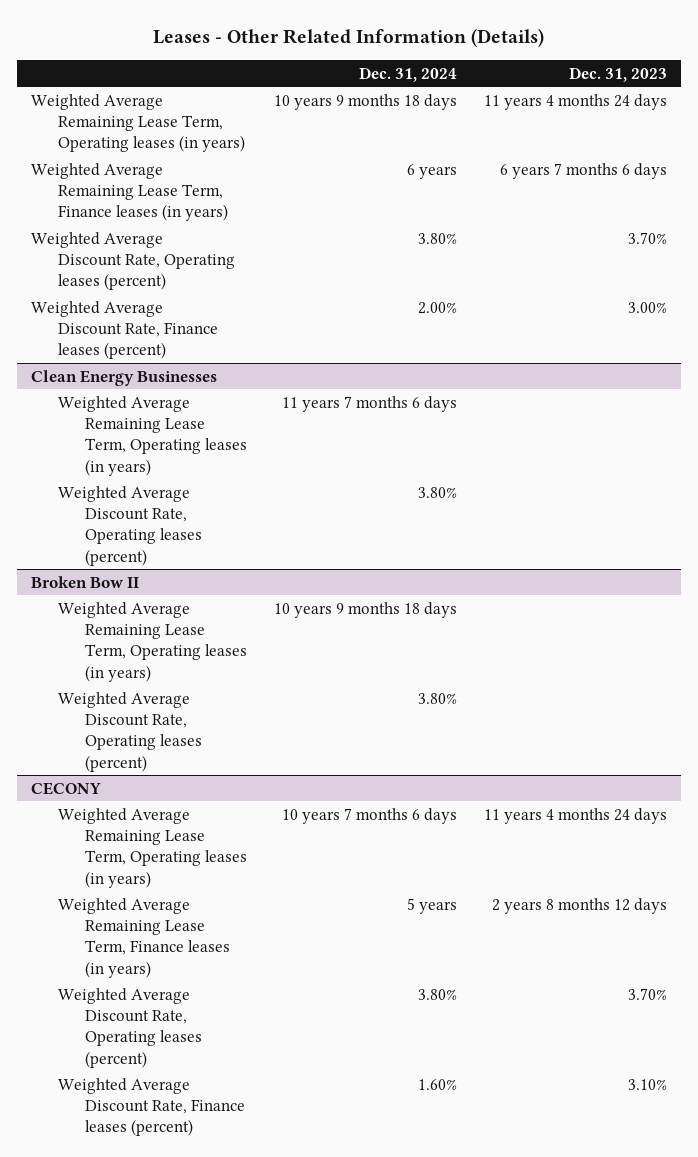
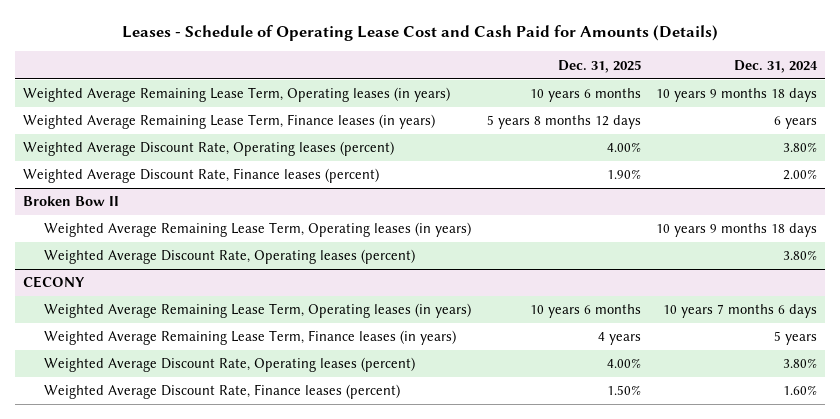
[153,28,545,48] Leases - Other Related Information (Details) -> [122,25,719,42] Leases - Schedule of Operating Lease Cost and Cash Paid for Amounts (Details)
[569,66,668,82] Dec. 31, 2023 -> none
none -> [557,59,641,73] Dec. 31, 2025
[31,369,218,386] Clean Energy Businesses -> none
[57,395,247,476] Weighted Average Remaining Lease Term, Operating leases (in years) -> none
[57,485,202,566] Weighted Average Discount Rate, Operating leases (percent) -> none

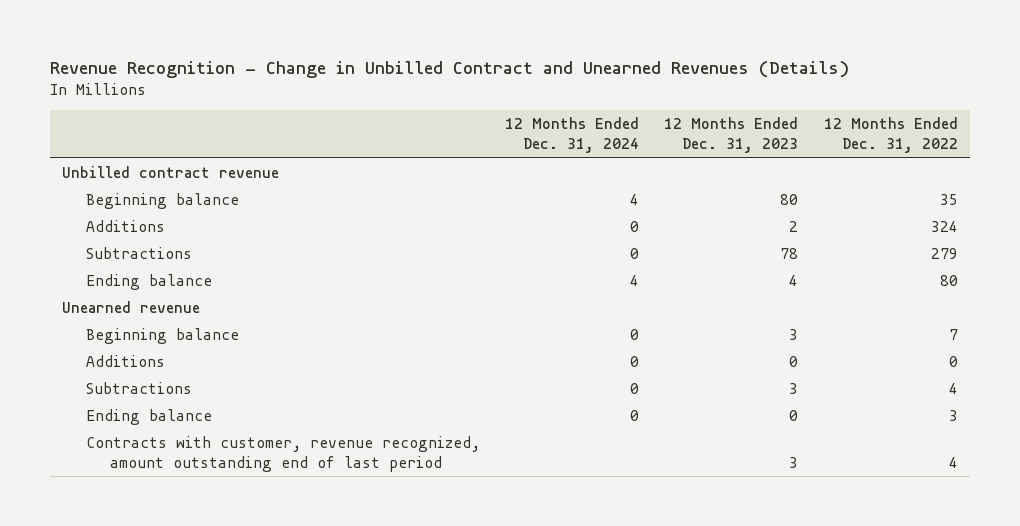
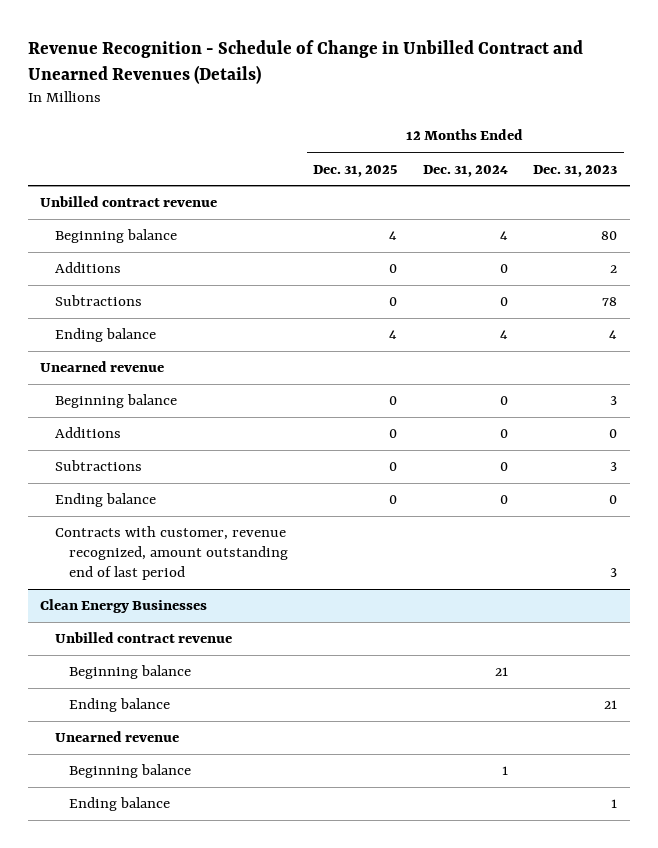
[49,60,849,78] Revenue Recognition - Change in Unbilled Contract and Unearned Revenues (Details) -> [27,39,583,84] Revenue Recognition - Schedule of Change in Unbilled Contract and Unearned Revenues (Details)
[823,117,958,154] 12 Months Ended Dec. 31, 2022 -> none
none -> [313,164,398,177] Dec. 31, 2025
none -> [40,599,208,614] Clean Energy Businesses
none -> [54,632,232,644] Unbilled contract revenue
none -> [68,665,191,680] Beginning balance
none -> [68,698,170,713] Ending balance
none -> [54,731,179,743] Unearned revenue
none -> [68,764,191,779] Beginning balance
none -> [68,797,170,812] Ending balance

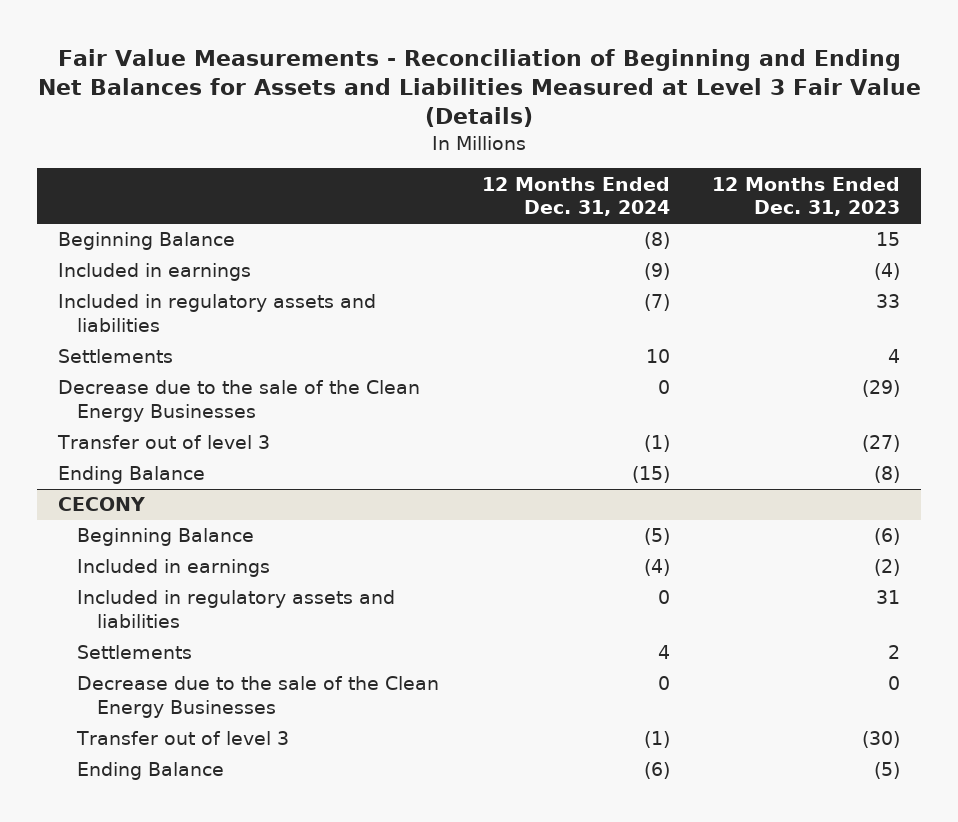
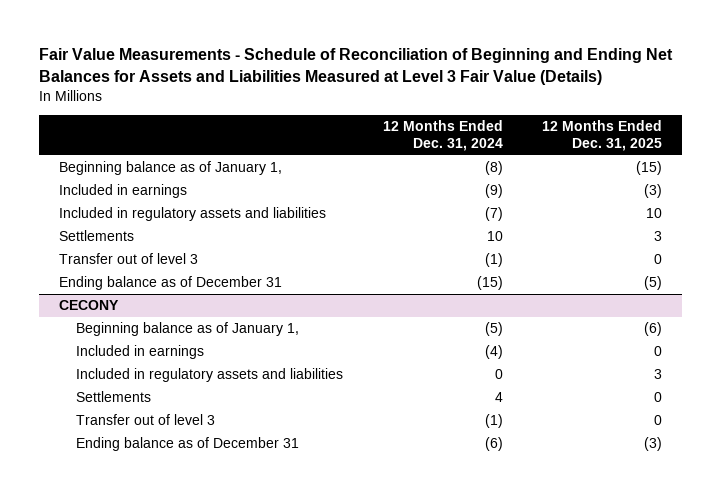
[37,49,921,128] Fair Value Measurements - Reconciliation of Beginning and Ending Net Balances for Assets and Liabilities Measured at Level 3 Fair Value (Details) -> [38,48,673,85] Fair Value Measurements - Schedule of Reconciliation of Beginning and Ending Net Balances for Assets and Liabilities Measured at Level 3 Fair Value (Details)
[711,176,900,217] 12 Months Ended Dec. 31, 2023 -> none
none -> [542,119,663,152] 12 Months Ended Dec. 31, 2025
[58,232,236,251] Beginning Balance -> [58,161,282,176] Beginning balance as of January 1,
[58,380,421,422] Decrease due to the sale of the Clean Energy Businesses -> none
[58,466,206,485] Ending Balance -> [58,276,282,291] Ending balance as of December 31
[77,528,255,547] Beginning Balance -> [75,322,299,337] Beginning balance as of January 1,
[77,676,440,718] Decrease due to the sale of the Clean Energy Businesses -> none
[77,762,225,781] Ending Balance -> [75,437,299,452] Ending balance as of December 31

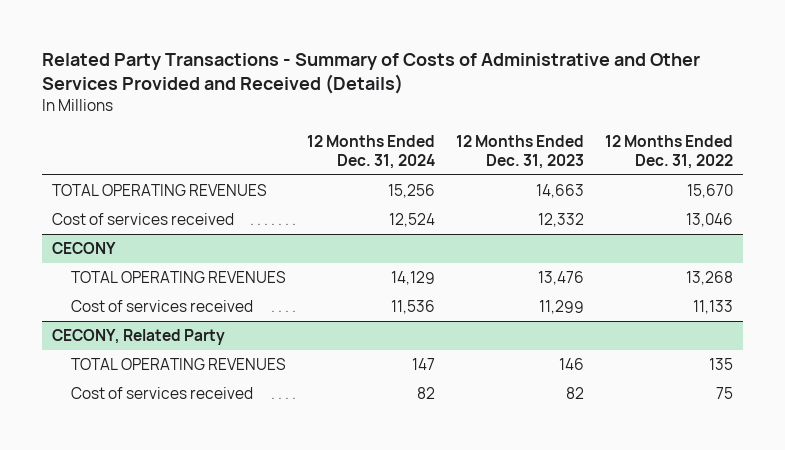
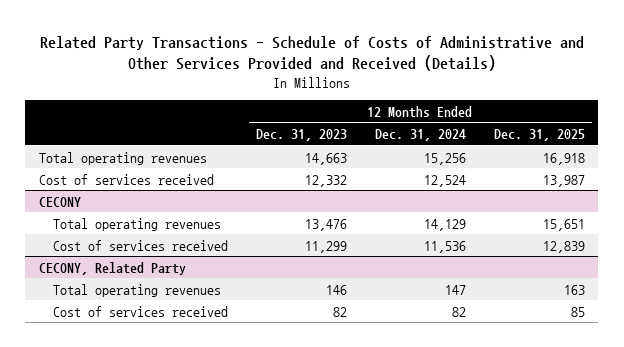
[41,52,700,94] Related Party Transactions - Summary of Costs of Administrative and Other Services Provided and Received (Details) -> [39,35,584,72] Related Party Transactions - Schedule of Costs of Administrative and Other Services Provided and Received (Details)
[604,134,733,169] 12 Months Ended Dec. 31, 2022 -> none
none -> [493,129,585,142] Dec. 31, 2025
[52,184,268,197] TOTAL OPERATING REVENUES -> [39,151,208,165] Total operating revenues
[70,271,286,284] TOTAL OPERATING REVENUES -> [52,217,221,231] Total operating revenues
[70,358,286,371] TOTAL OPERATING REVENUES -> [52,283,221,297] Total operating revenues

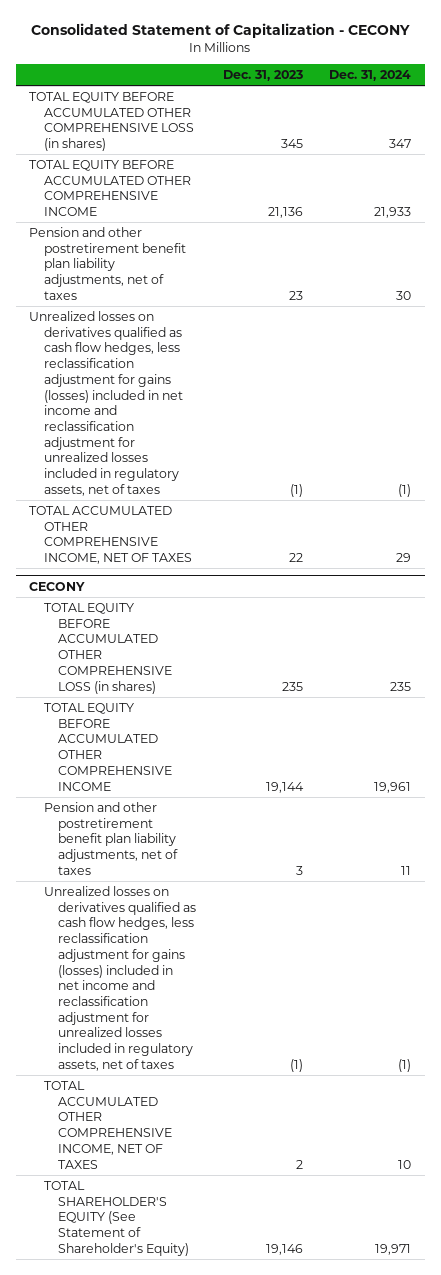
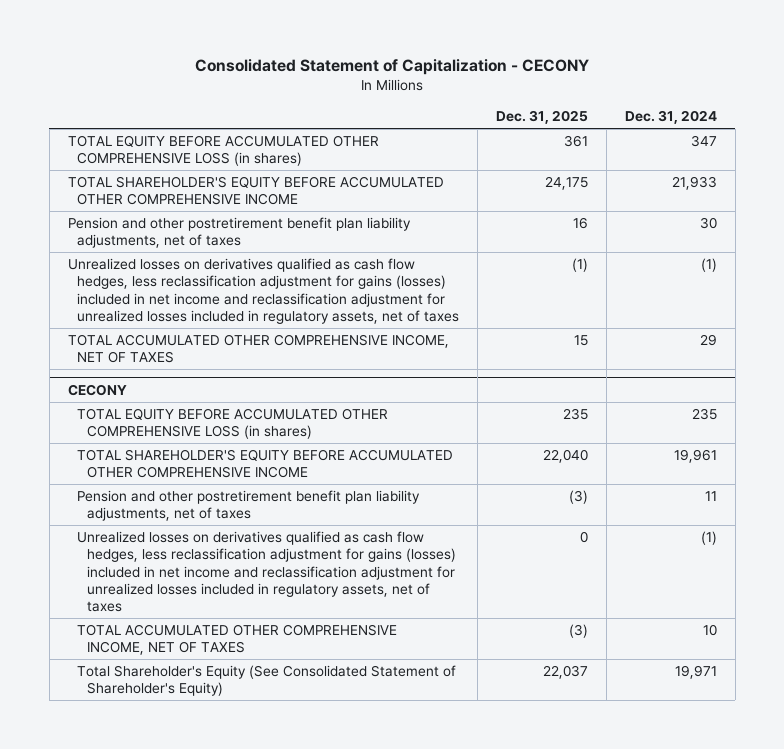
[222,69,303,81] Dec. 31, 2023 -> none
none -> [496,110,589,125] Dec. 31, 2025
[29,159,191,217] TOTAL EQUITY BEFORE ACCUMULATED OTHER COMPREHENSIVE INCOME -> [67,175,444,206] TOTAL SHAREHOLDER'S EQUITY BEFORE ACCUMULATED OTHER COMPREHENSIVE INCOME
[43,702,173,791] TOTAL EQUITY BEFORE ACCUMULATED OTHER COMPREHENSIVE INCOME -> [77,448,454,479] TOTAL SHAREHOLDER'S EQUITY BEFORE ACCUMULATED OTHER COMPREHENSIVE INCOME
[43,1180,190,1256] TOTAL SHAREHOLDER'S EQUITY (See Statement of Shareholder's Equity) -> [77,664,457,697] Total Shareholder's Equity (See Consolidated Statement of Shareholder's Equity)

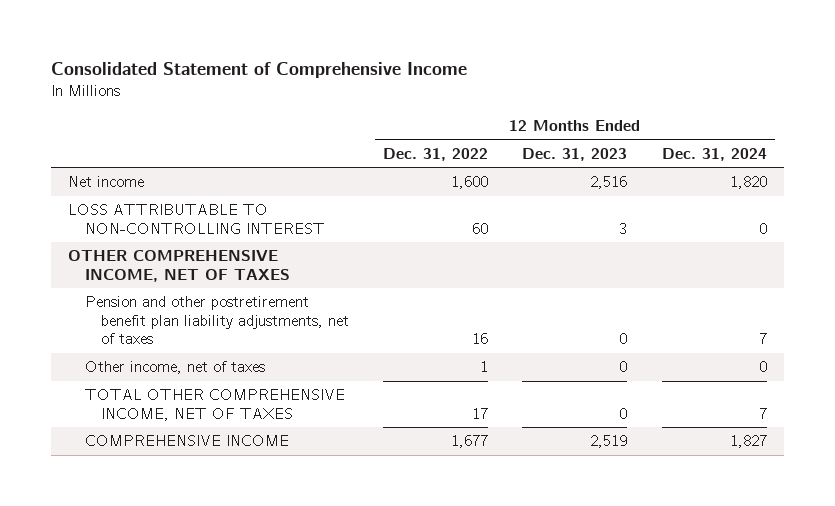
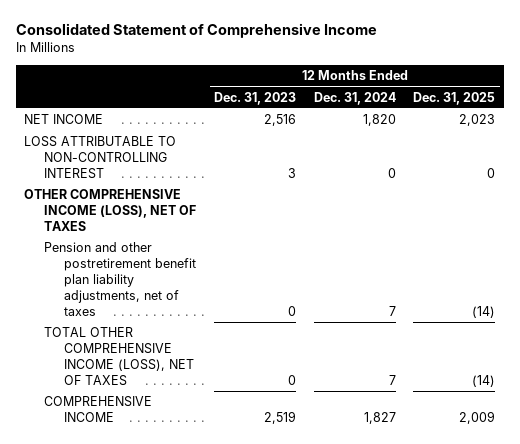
[383,147,489,161] Dec. 31, 2022 -> none
none -> [413,91,496,105] Dec. 31, 2025
[68,176,145,188] Net income -> [24,114,104,125] NET INCOME
[68,250,290,282] OTHER COMPREHENSIVE INCOME, NET OF TAXES -> [24,189,197,231] OTHER COMPREHENSIVE INCOME (LOSS), NET OF TAXES
[84,361,265,375] Other income, net of taxes -> none
[84,389,345,421] TOTAL OTHER COMPREHENSIVE INCOME, NET OF TAXES -> [44,327,195,386] TOTAL OTHER COMPREHENSIVE INCOME (LOSS), NET OF TAXES

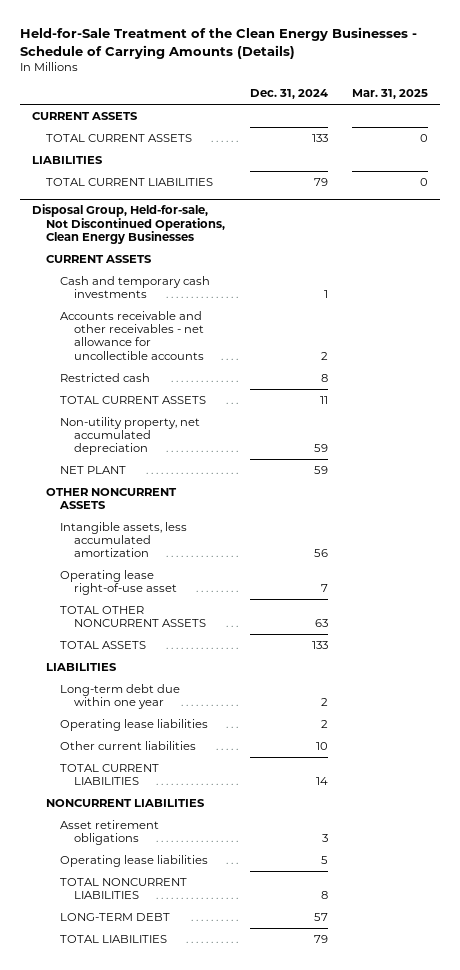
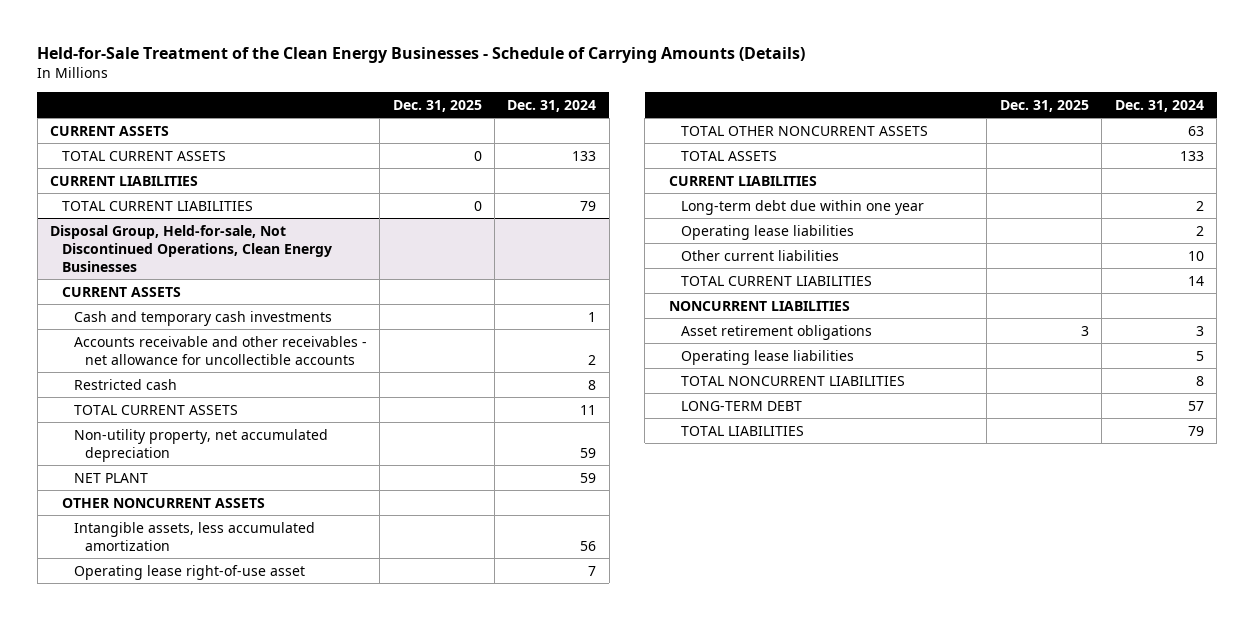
[351,89,428,100] Mar. 31, 2025 -> none
none -> [392,99,482,112] Dec. 31, 2025
[32,155,104,164] LIABILITIES -> [50,175,199,186] CURRENT LIABILITIES
[46,662,118,671] LIABILITIES -> [669,175,818,186] CURRENT LIABILITIES

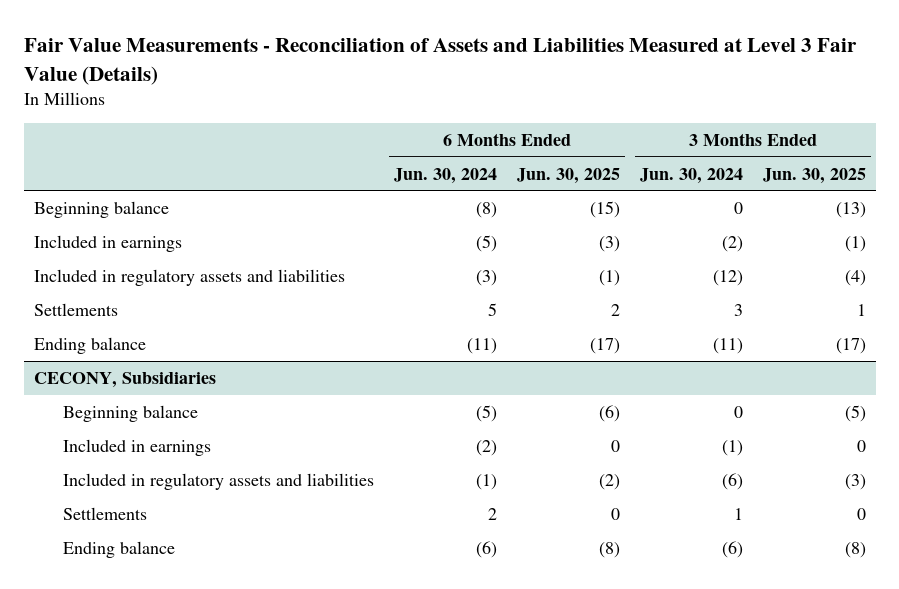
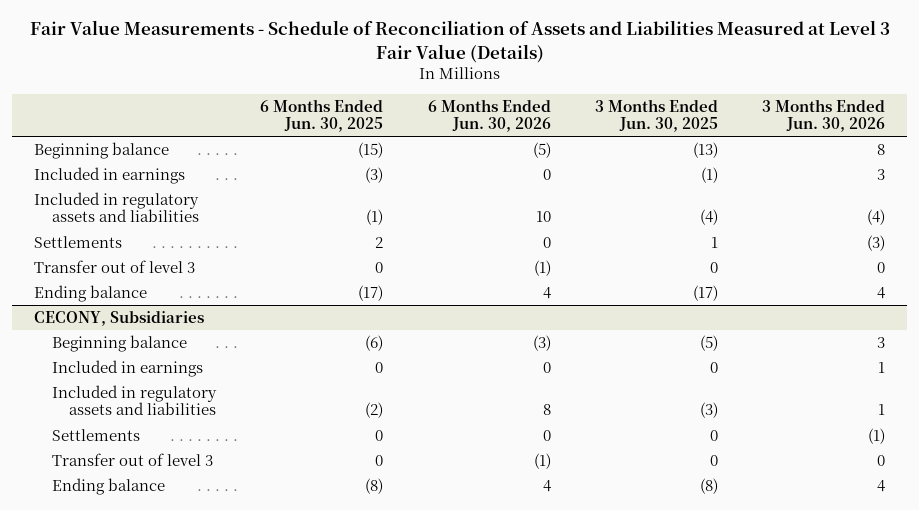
[23,38,857,85] Fair Value Measurements - Reconciliation of Assets and Liabilities Measured at Level 3 Fair Value (Details) -> [29,20,890,63] Fair Value Measurements - Schedule of Reconciliation of Assets and Liabilities Measured at Level 3 Fair Value (Details)
[393,167,497,184] Jun. 30, 2024 -> none
[639,167,743,184] Jun. 30, 2024 -> none
none -> [427,98,551,133] 6 Months Ended Jun. 30, 2026
none -> [762,98,886,133] 3 Months Ended Jun. 30, 2026
none -> [34,260,196,274] Transfer out of level 3
none -> [51,453,213,467] Transfer out of level 3

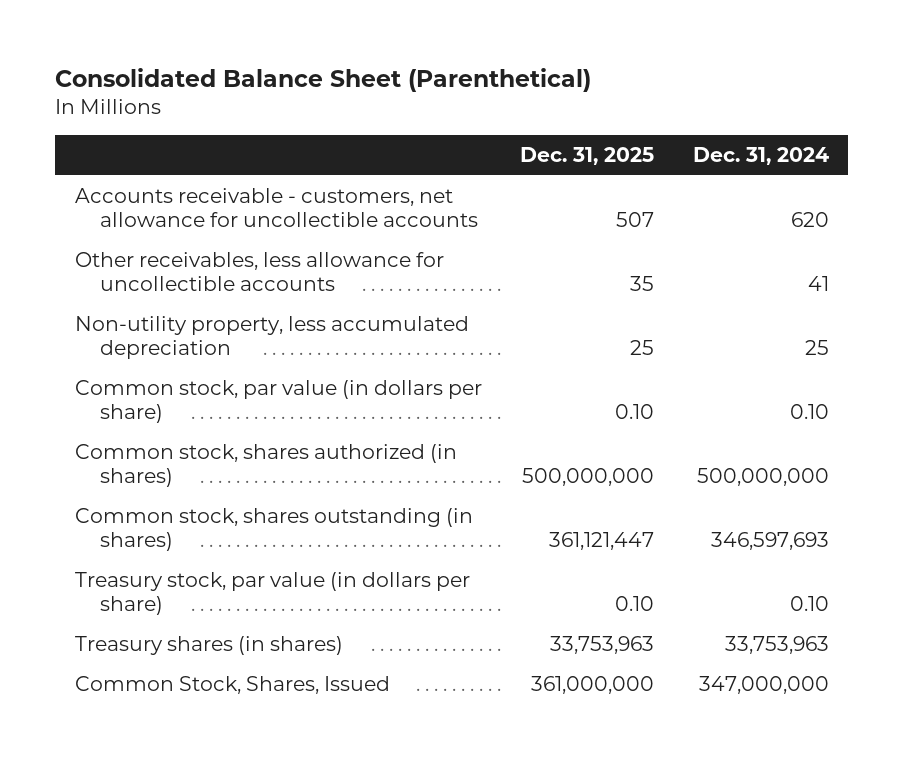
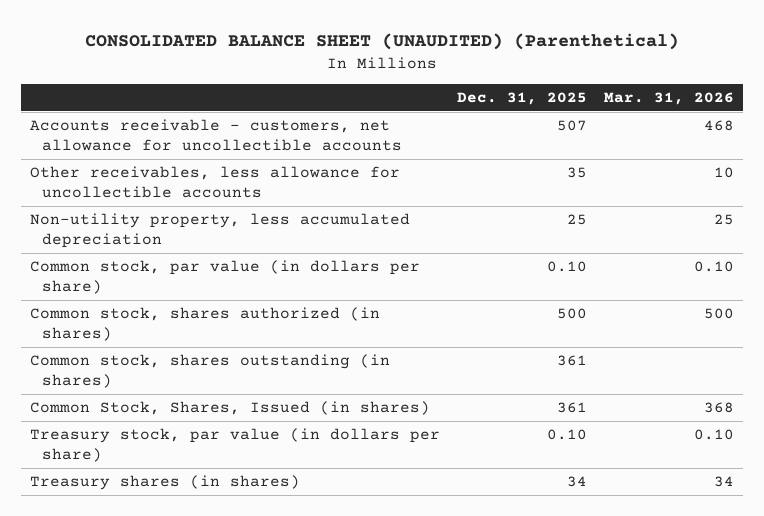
[55,67,592,92] Consolidated Balance Sheet (Parenthetical) -> [85,33,680,51] CONSOLIDATED BALANCE SHEET (UNAUDITED) (Parenthetical)
[692,146,829,165] Dec. 31, 2024 -> none
none -> [604,92,735,106] Mar. 31, 2026
[522,468,655,487] 500,000,000 -> [557,307,588,319] 500
[549,532,655,551] 361,121,447 -> [557,354,588,366] 361
none -> [29,400,430,415] Common Stock, Shares, Issued (in shares)
[74,676,390,695] Common Stock, Shares, Issued -> none
[550,636,655,655] 33,753,963 -> [567,475,588,487] 34

